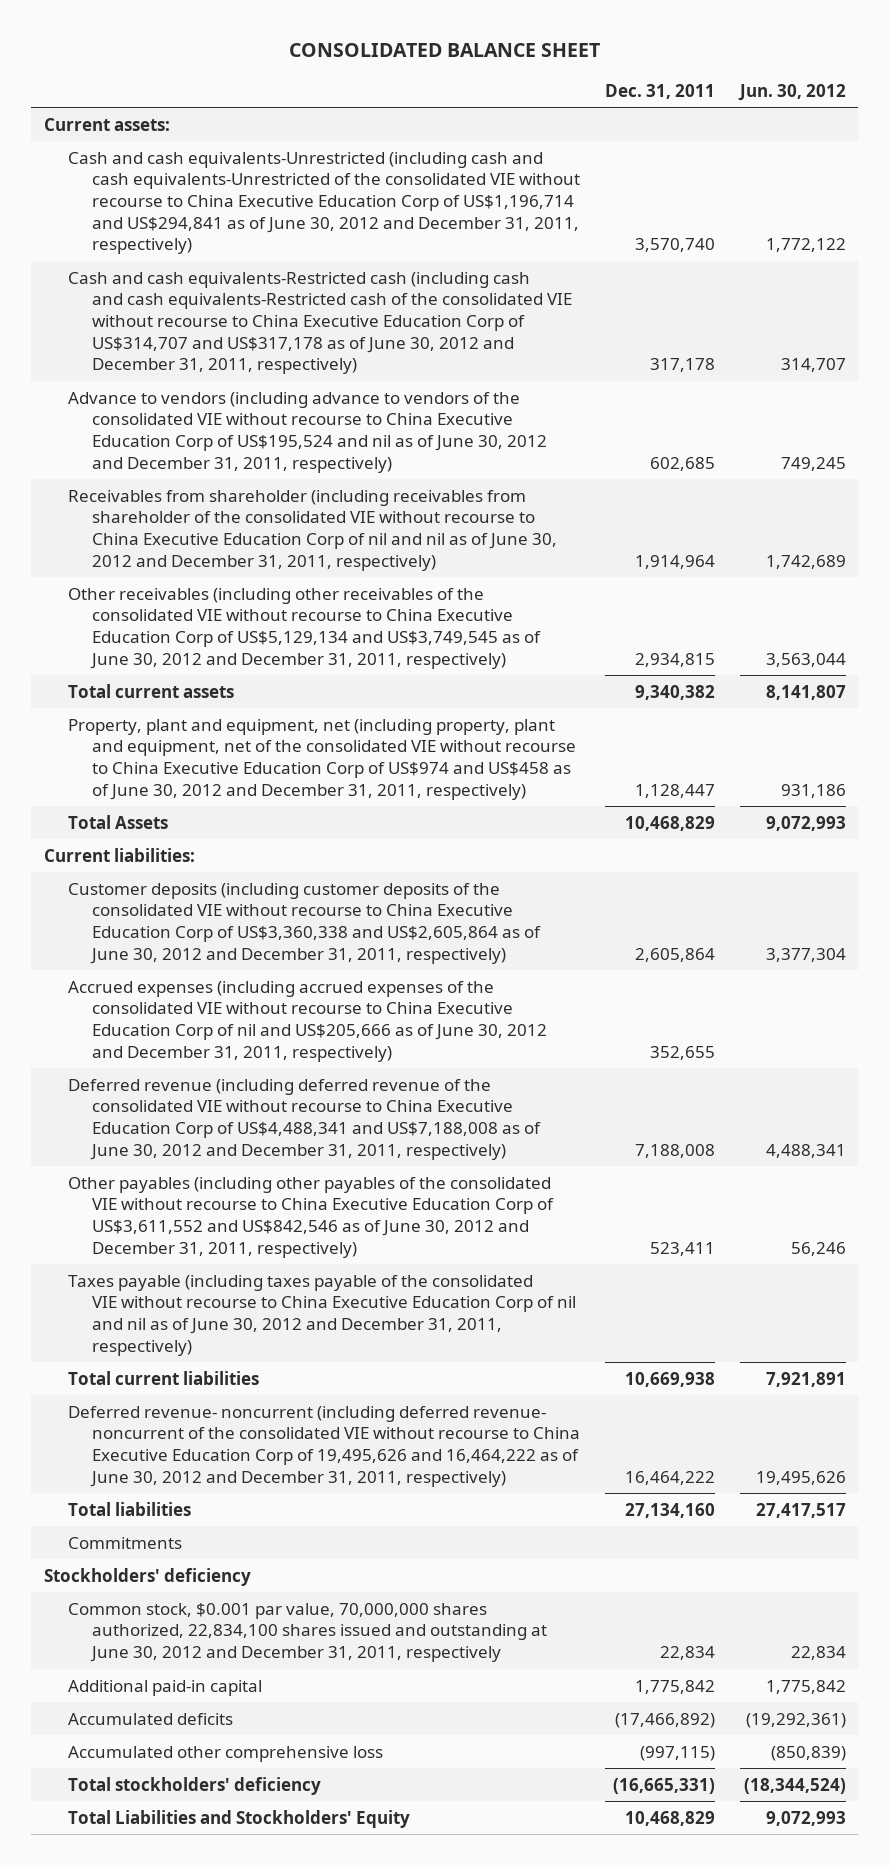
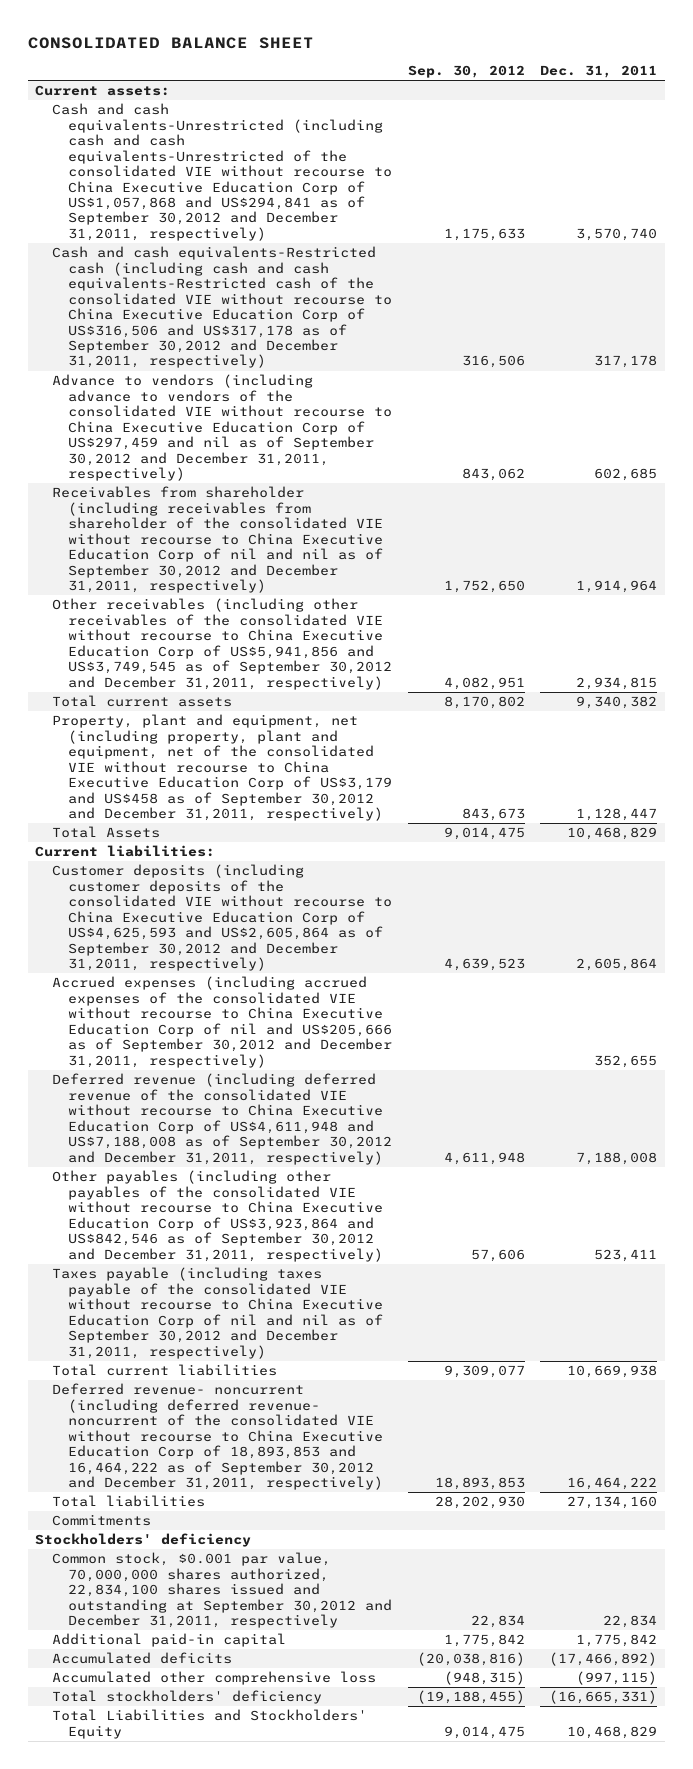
[737,83,846,101] Jun. 30, 2012 -> none
none -> [407,65,525,79] Sep. 30, 2012
[67,151,580,255] Cash and cash equivalents-Unrestricted (including cash and cash equivalents-Unrestricted of the consolidated VIE without recourse to China Executive Education Corp of US$1,196,714 and US$294,841 as of June 30, 2012 and December 31, 2011, respectively) -> [51,103,393,241] Cash and cash equivalents-Unrestricted (including cash and cash equivalents-Unrestricted of the consolidated VIE without recourse to China Executive Education Corp of US$1,057,868 and US$294,841 as of September 30,2012 and December 31,2011, respectively)
[67,271,572,375] Cash and cash equivalents-Restricted cash (including cash and cash equivalents-Restricted cash of the consolidated VIE without recourse to China Executive Education Corp of US$314,707 and US$317,178 as of June 30, 2012 and December 31, 2011, respectively) -> [51,246,393,369] Cash and cash equivalents-Restricted cash (including cash and cash equivalents-Restricted cash of the consolidated VIE without recourse to China Executive Education Corp of US$316,506 and US$317,178 as of September 30,2012 and December 31,2011, respectively)
[67,391,547,473] Advance to vendors (including advance to vendors of the consolidated VIE without recourse to China Executive Education Corp of US$195,524 and nil as of June 30, 2012 and December 31, 2011, respectively) -> [51,374,393,482] Advance to vendors (including advance to vendors of the consolidated VIE without recourse to China Executive Education Corp of US$297,459 and nil as of September 30,2012 and December 31,2011, respectively)
[67,489,557,571] Receivables from shareholder (including receivables from shareholder of the consolidated VIE without recourse to China Executive Education Corp of nil and nil as of June 30, 2012 and December 31, 2011, respectively) -> [51,486,384,594] Receivables from shareholder (including receivables from shareholder of the consolidated VIE without recourse to China Executive Education Corp of nil and nil as of September 30,2012 and December 31,2011, respectively)
[67,587,541,669] Other receivables (including other receivables of the consolidated VIE without recourse to China Executive Education Corp of US$5,129,134 and US$3,749,545 as of June 30, 2012 and December 31, 2011, respectively) -> [51,598,393,690] Other receivables (including other receivables of the consolidated VIE without recourse to China Executive Education Corp of US$5,941,856 and US$3,749,545 as of September 30,2012 and December 31,2011, respectively)
[67,718,576,800] Property, plant and equipment, net (including property, plant and equipment, net of the consolidated VIE without recourse to China Executive Education Corp of US$974 and US$458 as of June 30, 2012 and December 31, 2011, respectively) -> [51,714,393,822] Property, plant and equipment, net (including property, plant and equipment, net of the consolidated VIE without recourse to China Executive Education Corp of US$3,179 and US$458 as of September 30,2012 and December 31,2011, respectively)
[67,882,541,964] Customer deposits (including customer deposits of the consolidated VIE without recourse to China Executive Education Corp of US$3,360,338 and US$2,605,864 as of June 30, 2012 and December 31, 2011, respectively) -> [51,864,393,972] Customer deposits (including customer deposits of the consolidated VIE without recourse to China Executive Education Corp of US$4,625,593 and US$2,605,864 as of September 30,2012 and December 31,2011, respectively)
[67,980,547,1062] Accrued expenses (including accrued expenses of the consolidated VIE without recourse to China Executive Education Corp of nil and US$205,666 as of June 30, 2012 and December 31, 2011, respectively) -> [51,976,393,1068] Accrued expenses (including accrued expenses of the consolidated VIE without recourse to China Executive Education Corp of nil and US$205,666 as of September 30,2012 and December 31,2011, respectively)
[67,1078,541,1160] Deferred revenue (including deferred revenue of the consolidated VIE without recourse to China Executive Education Corp of US$4,488,341 and US$7,188,008 as of June 30, 2012 and December 31, 2011, respectively) -> [51,1073,393,1165] Deferred revenue (including deferred revenue of the consolidated VIE without recourse to China Executive Education Corp of US$4,611,948 and US$7,188,008 as of September 30,2012 and December 31,2011, respectively)
[67,1176,554,1258] Other payables (including other payables of the consolidated VIE without recourse to China Executive Education Corp of US$3,611,552 and US$842,546 as of June 30, 2012 and December 31, 2011, respectively) -> [51,1170,384,1262] Other payables (including other payables of the consolidated VIE without recourse to China Executive Education Corp of US$3,923,864 and US$842,546 as of September 30,2012 and December 31,2011, respectively)
[67,1274,576,1356] Taxes payable (including taxes payable of the consolidated VIE without recourse to China Executive Education Corp of nil and nil as of June 30, 2012 and December 31, 2011, respectively) -> [51,1267,384,1359] Taxes payable (including taxes payable of the consolidated VIE without recourse to China Executive Education Corp of nil and nil as of September 30,2012 and December 31,2011, respectively)
[67,1405,580,1487] Deferred revenue- noncurrent (including deferred revenue- noncurrent of the consolidated VIE without recourse to China Executive Education Corp of 19,495,626 and 16,464,222 as of June 30, 2012 and December 31, 2011, respectively) -> [51,1383,384,1491] Deferred revenue- noncurrent (including deferred revenue- noncurrent of the consolidated VIE without recourse to China Executive Education Corp of 18,893,853 and 16,464,222 as of September 30,2012 and December 31,2011, respectively)
[67,1602,547,1663] Common stock, $0.001 par value, 70,000,000 shares authorized, 22,834,100 shares issued and outstanding at June 30, 2012 and December 31, 2011, respectively -> [51,1552,393,1629] Common stock, $0.001 par value, 70,000,000 shares authorized, 22,834,100 shares issued and outstanding at September 30,2012 and December 31,2011, respectively

